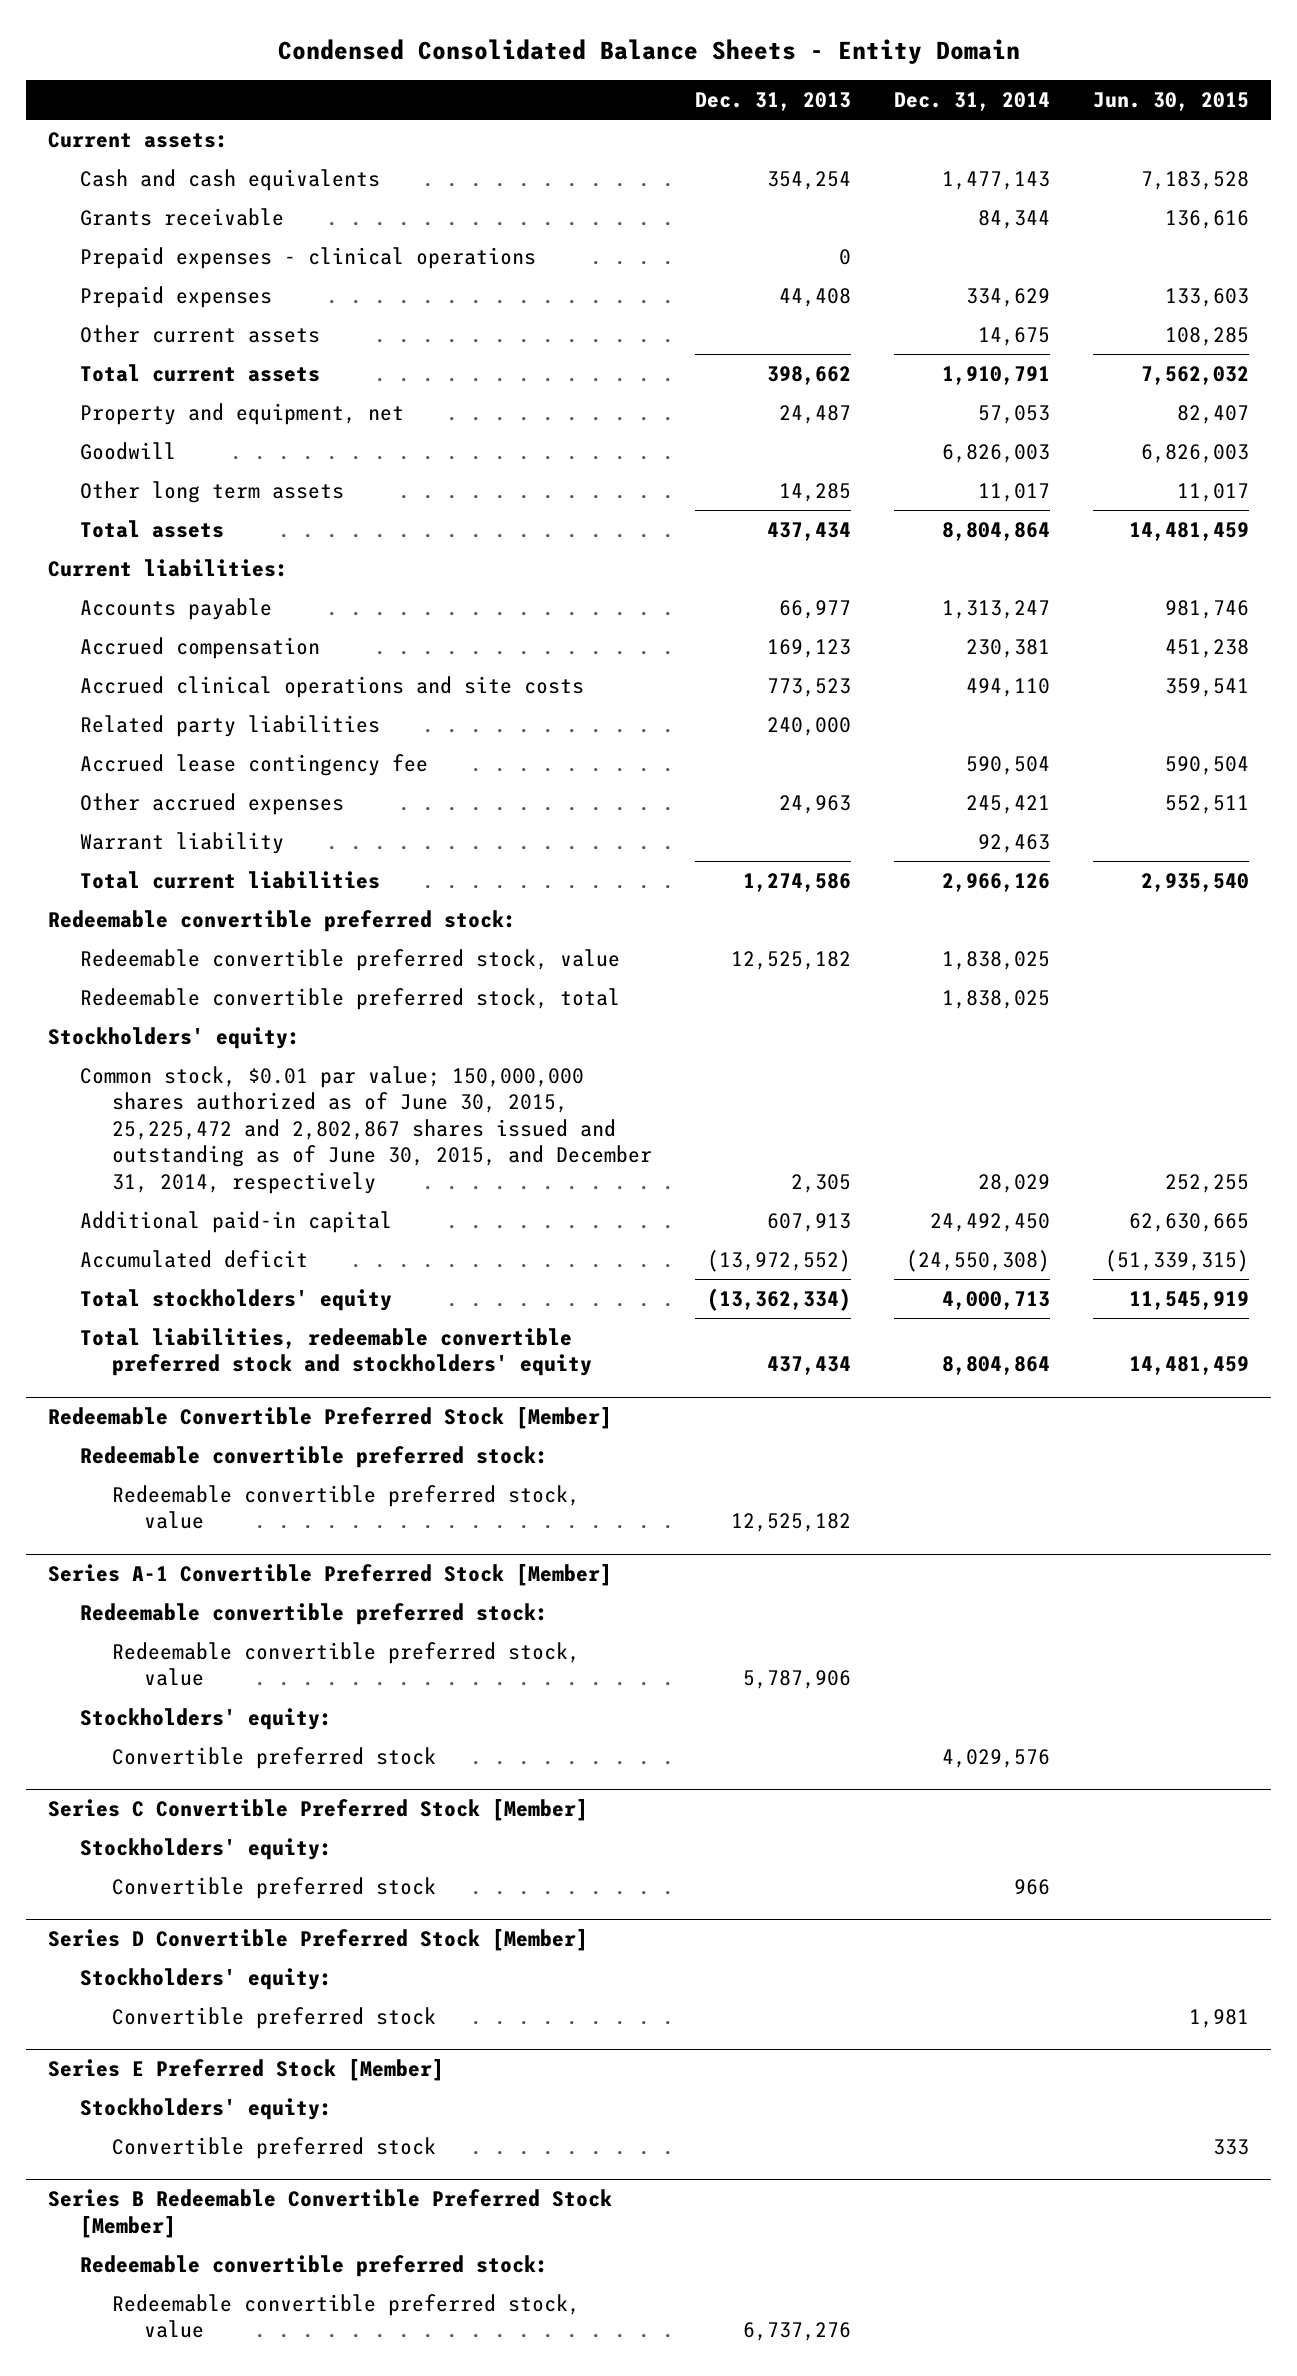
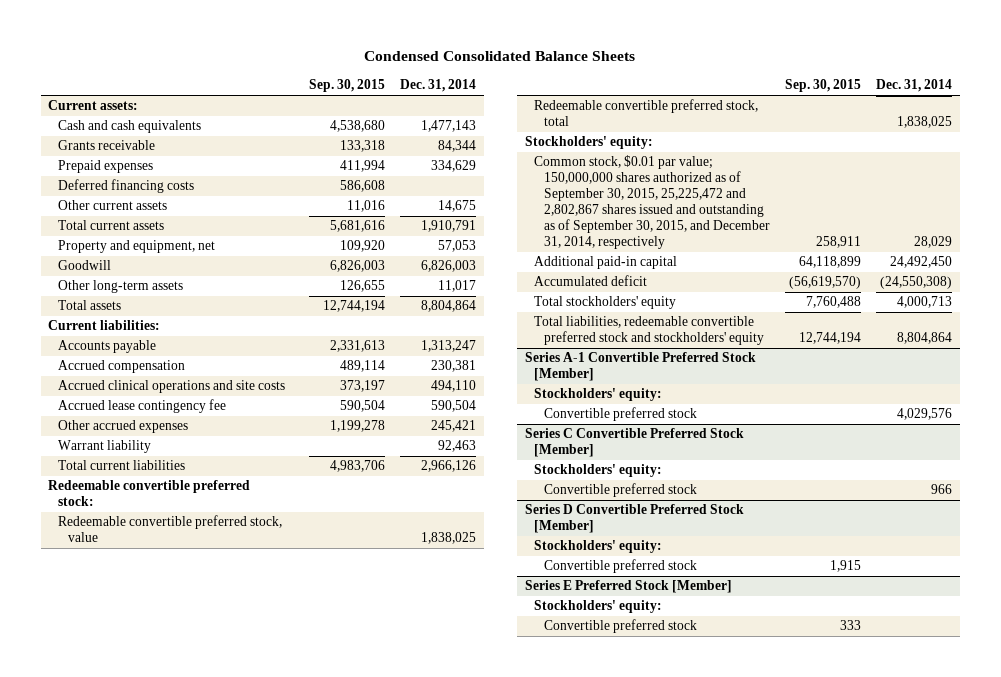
[277,39,1020,65] Condensed Consolidated Balance Sheets - Entity Domain -> [364,51,636,62] Condensed Consolidated Balance Sheets
[695,92,852,112] Dec. 31, 2013 -> none
[1093,92,1250,112] Jun. 30, 2015 -> none
none -> [308,79,385,93] Sep. 30, 2015
[79,246,536,269] Prepaid expenses - clinical operations -> none
none -> [57,179,194,194] Deferred financing costs
[79,480,344,503] Other long term assets -> [57,280,183,294] Other long-term assets
[79,714,380,737] Related party liabilities -> none
[79,1065,652,1194] Common stock, $0.01 par value; 150,000,000 shares authorized as of June 30, 2015, 25,225,472 and 2,802,867 shares issued and outstanding as of June 30, 2015, and December 31, 2014, respectively -> [534,155,771,250] Common stock, $0.01 par value; 150,000,000 shares authorized as of September 30, 2015, 25,225,472 and 2,802,867 shares issued and outstanding as of September 30, 2015, and December 31, 2014, respectively
[47,1407,612,1430] Redeemable Convertible Preferred Stock [Member] -> none
[79,1445,548,1468] Redeemable convertible preferred stock: -> none
[111,1484,580,1530] Redeemable convertible preferred stock, value -> none
[79,1602,548,1625] Redeemable convertible preferred stock: -> none
[111,1641,580,1687] Redeemable convertible preferred stock, value -> none
[47,2189,612,2238] Series B Redeemable Convertible Preferred Stock [Member] -> none
[79,2254,548,2277] Redeemable convertible preferred stock: -> none
[111,2293,580,2339] Redeemable convertible preferred stock, value -> none

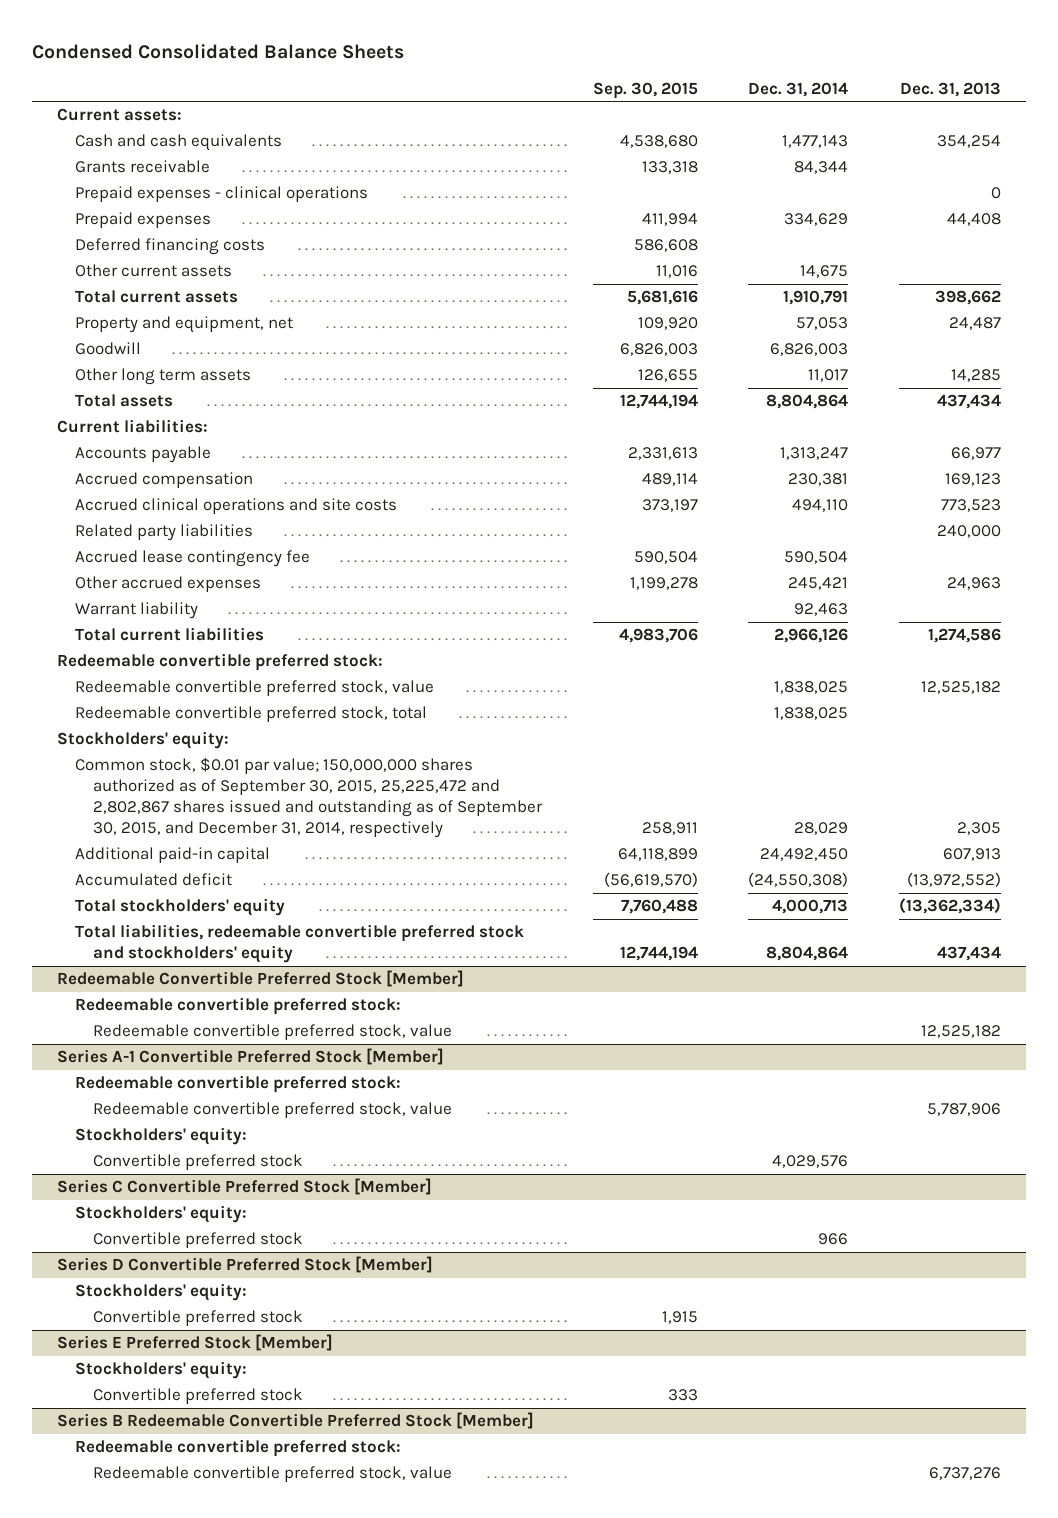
none -> [899,81,1001,97] Dec. 31, 2013
none -> [75,186,369,203] Prepaid expenses - clinical operations
[57,280,183,294] Other long-term assets -> [75,368,252,386] Other long term assets
none -> [75,524,254,542] Related party liabilities
none -> [57,970,465,988] Redeemable Convertible Preferred Stock [Member]
none -> [75,997,402,1016] Redeemable convertible preferred stock:
none -> [93,1024,453,1041] Redeemable convertible preferred stock, value
none -> [75,1075,402,1094] Redeemable convertible preferred stock:
none -> [93,1102,453,1119] Redeemable convertible preferred stock, value
none -> [57,1412,535,1430] Series B Redeemable Convertible Preferred Stock [Member]
none -> [75,1439,402,1458] Redeemable convertible preferred stock:
none -> [93,1466,453,1483] Redeemable convertible preferred stock, value

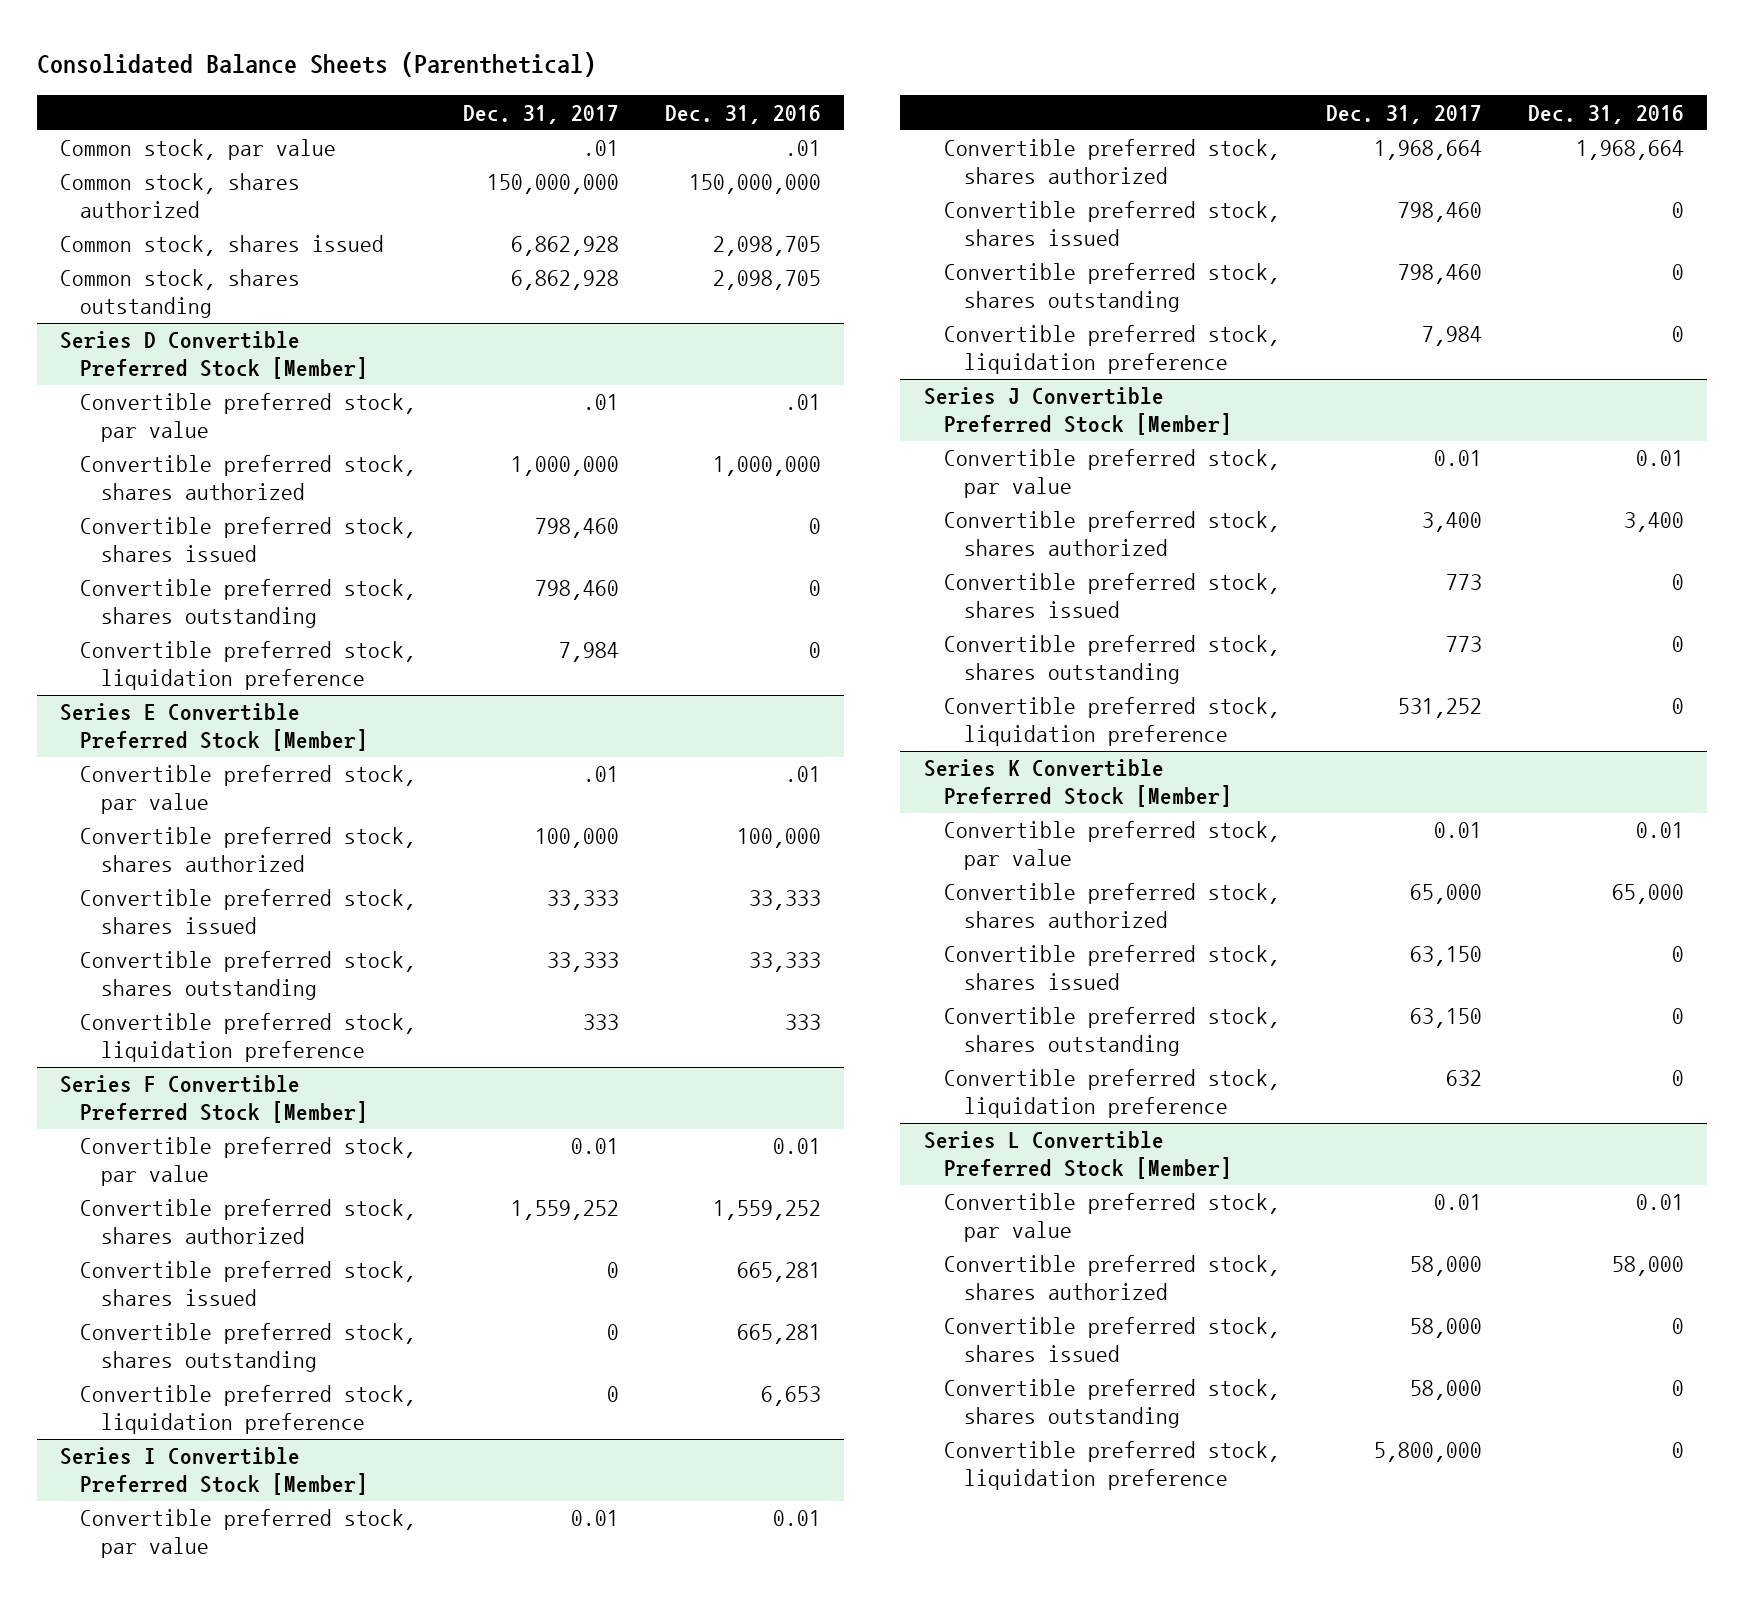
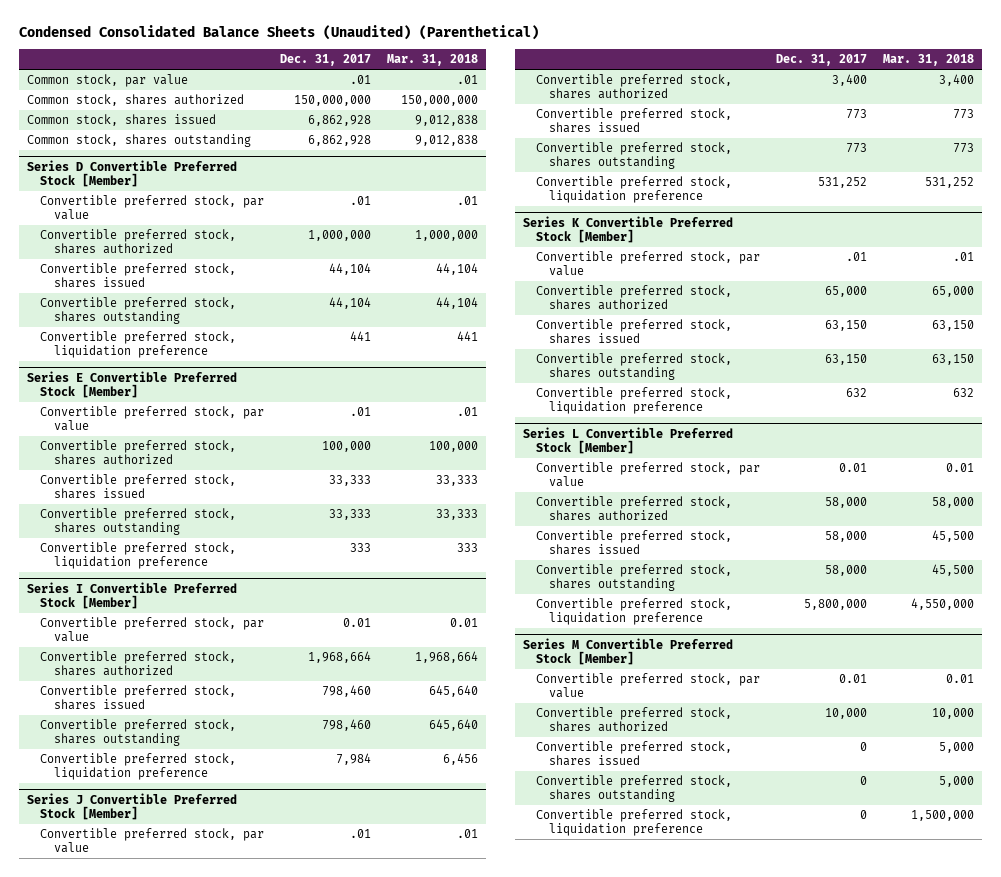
[37,52,597,78] Consolidated Balance Sheets (Parenthetical) -> [19,25,540,41] Condensed Consolidated Balance Sheets (Unaudited) (Parenthetical)
[664,104,821,124] Dec. 31, 2016 -> none
none -> [386,54,478,67] Mar. 31, 2018
[534,518,619,539] 798,460 -> [329,263,372,276] 44,104
[534,580,619,601] 798,460 -> [329,297,372,310] 44,104
[558,642,619,663] 7,984 -> [350,331,372,342] 441
[60,1075,369,1124] Series F Convertible Preferred Stock [Member] -> none
[80,1137,417,1187] Convertible preferred stock, par value -> none
[80,1199,417,1245] Convertible preferred stock, shares authorized -> none
[80,1261,417,1307] Convertible preferred stock, shares issued -> none
[80,1323,417,1373] Convertible preferred stock, shares outstanding -> none
[80,1385,417,1435] Convertible preferred stock, liquidation preference -> none
[1433,450,1482,467] 0.01 -> [350,829,372,839] .01
[1433,822,1482,839] 0.01 -> [845,252,867,262] .01
none -> [522,638,733,665] Series M Convertible Preferred Stock [Member]
none -> [536,673,761,698] Convertible preferred stock, par value
none -> [536,707,733,732] Convertible preferred stock, shares authorized
none -> [536,741,733,766] Convertible preferred stock, shares issued
none -> [536,775,733,802] Convertible preferred stock, shares outstanding
none -> [536,809,733,836] Convertible preferred stock, liquidation preference

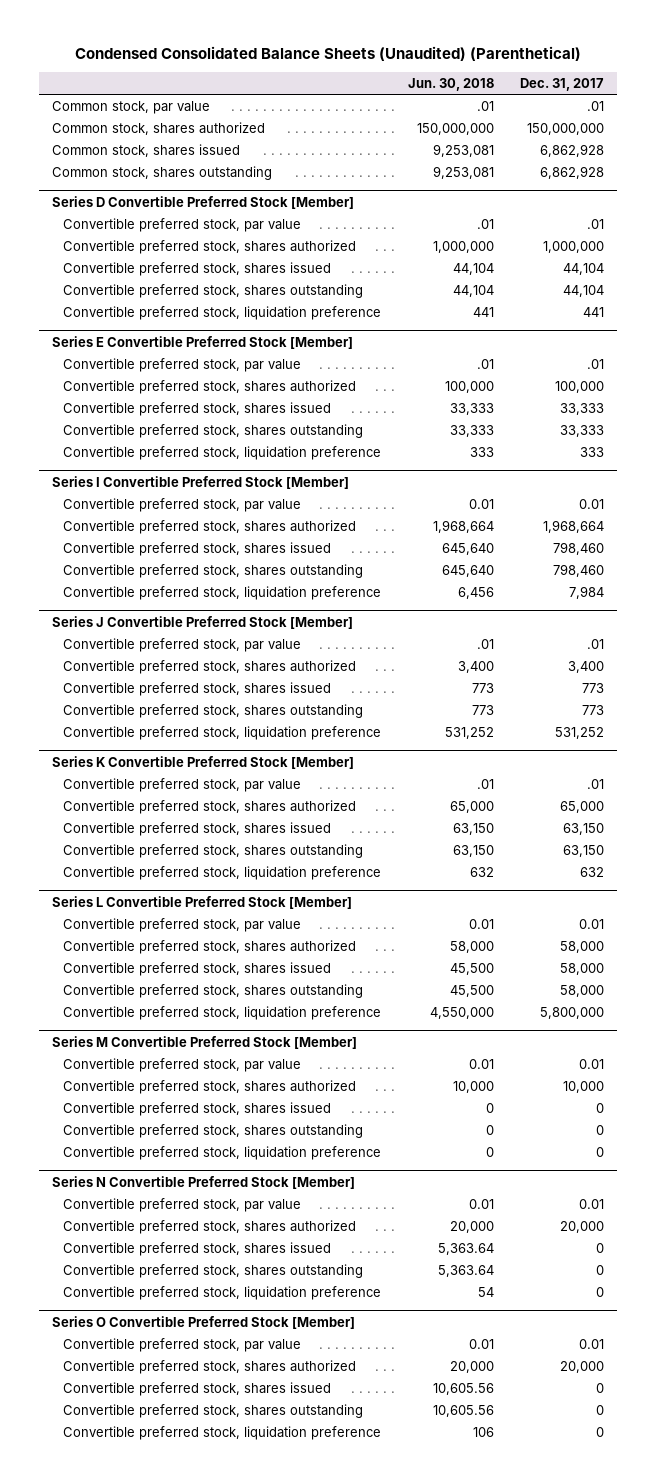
[386,54,478,67] Mar. 31, 2018 -> none
none -> [407,77,494,91] Jun. 30, 2018
none -> [51,1175,355,1189] Series N Convertible Preferred Stock [Member]
none -> [63,1197,302,1212] Convertible preferred stock, par value
none -> [63,1219,357,1234] Convertible preferred stock, shares authorized
none -> [63,1241,332,1256] Convertible preferred stock, shares issued
none -> [63,1263,364,1278] Convertible preferred stock, shares outstanding
none -> [63,1285,382,1300] Convertible preferred stock, liquidation preference
none -> [51,1315,355,1329] Series O Convertible Preferred Stock [Member]
none -> [63,1337,302,1352] Convertible preferred stock, par value
none -> [63,1359,357,1374] Convertible preferred stock, shares authorized
none -> [63,1381,332,1396] Convertible preferred stock, shares issued
none -> [63,1403,364,1418] Convertible preferred stock, shares outstanding
none -> [63,1425,382,1440] Convertible preferred stock, liquidation preference

